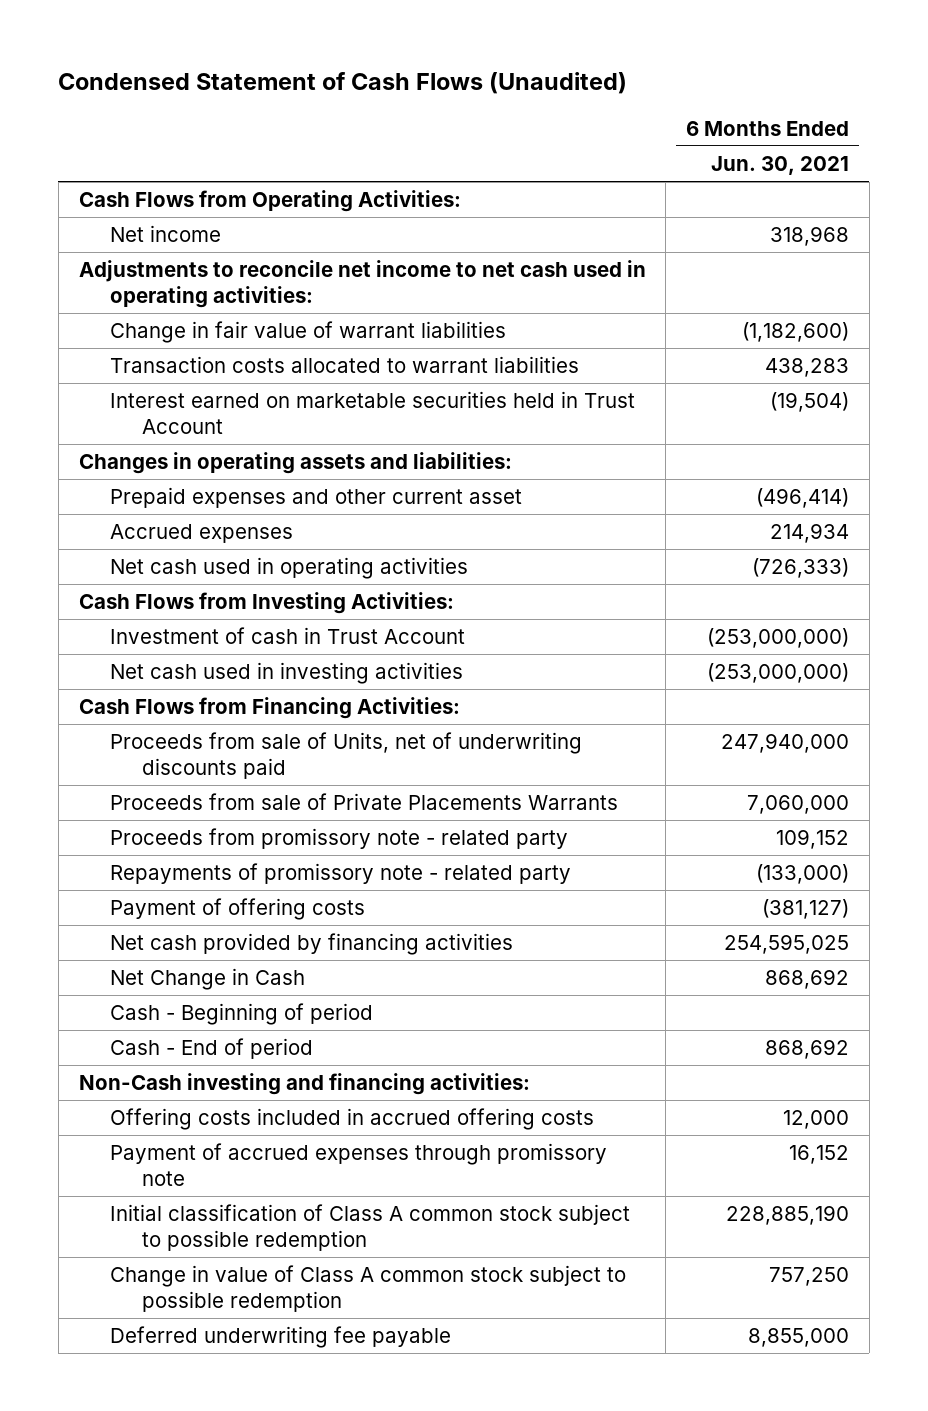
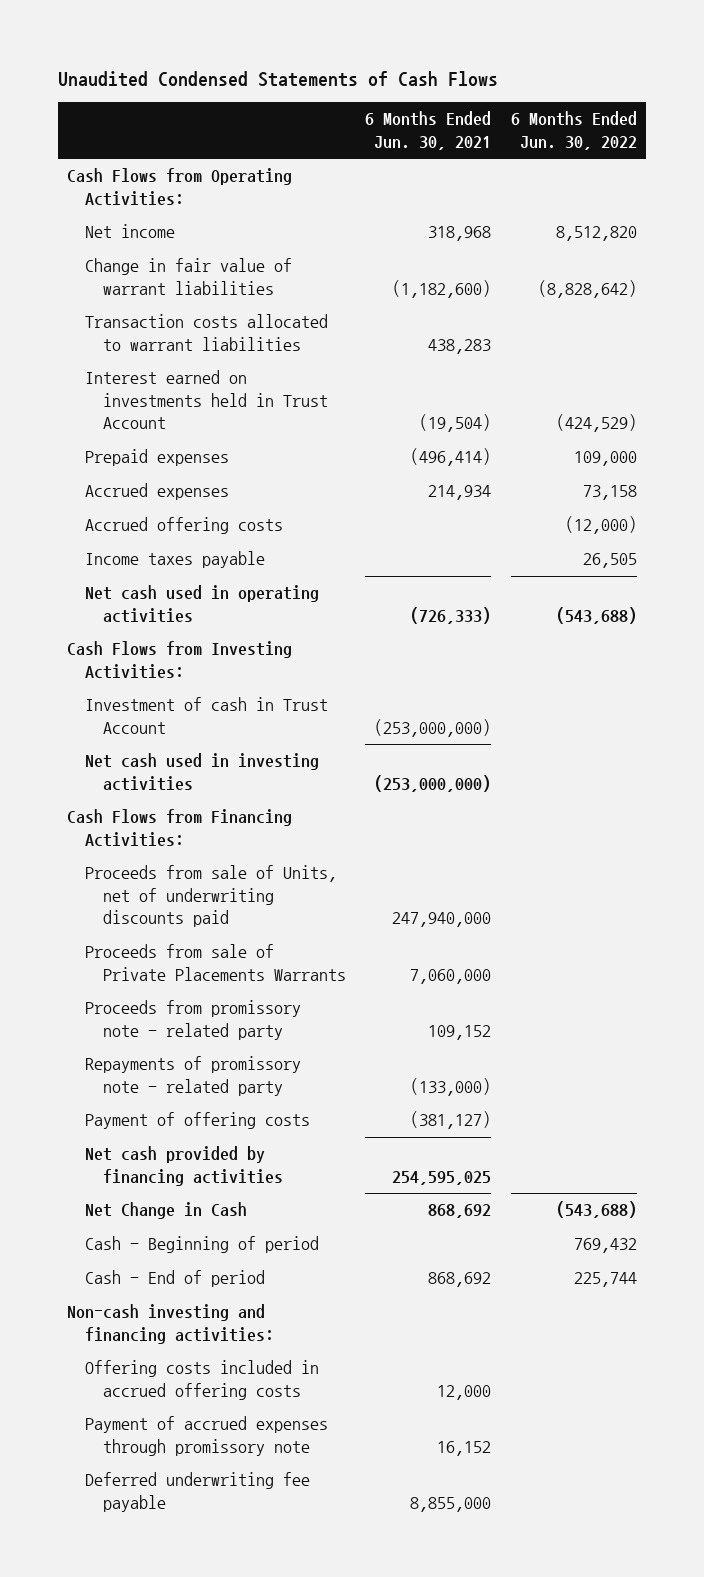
[58,72,628,95] Condensed Statement of Cash Flows (Unaudited) -> [57,70,498,87] Unaudited Condensed Statements of Cash Flows
none -> [510,111,637,150] 6 Months Ended Jun. 30, 2022
[78,260,646,309] Adjustments to reconcile net income to net cash used in operating activities: -> none
[78,452,512,475] Changes in operating assets and liabilities: -> none
[110,391,636,435] Interest earned on marketable securities held in Trust Account -> [85,370,329,430] Interest earned on investments held in Trust Account
[110,487,523,509] Prepaid expenses and other current asset -> [85,449,230,467] Prepaid expenses
none -> [85,517,284,535] Accrued offering costs
none -> [85,551,266,569] Income taxes payable
[78,1073,530,1096] Non-Cash investing and financing activities: -> [67,1304,275,1344] Non-cash investing and financing activities:
[110,1204,631,1252] Initial classification of Class A common stock subject to possible redemption -> none
[110,1265,627,1313] Change in value of Class A common stock subject to possible redemption -> none

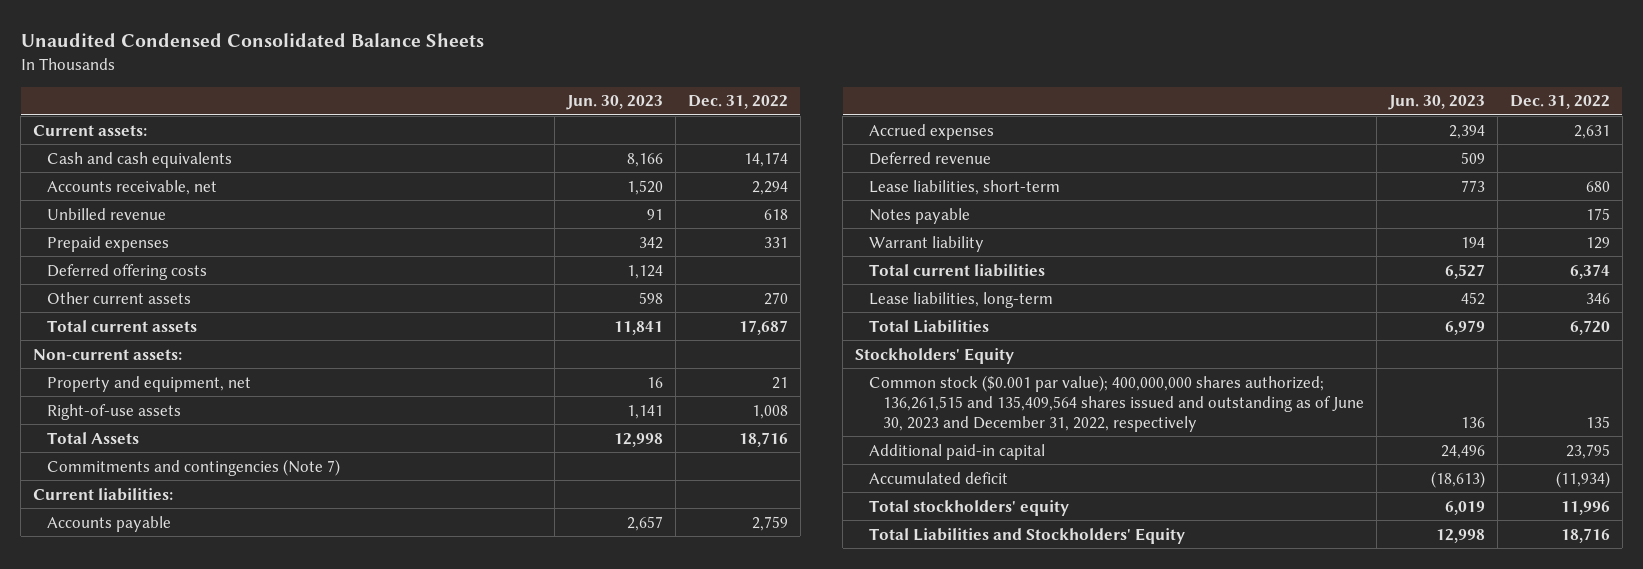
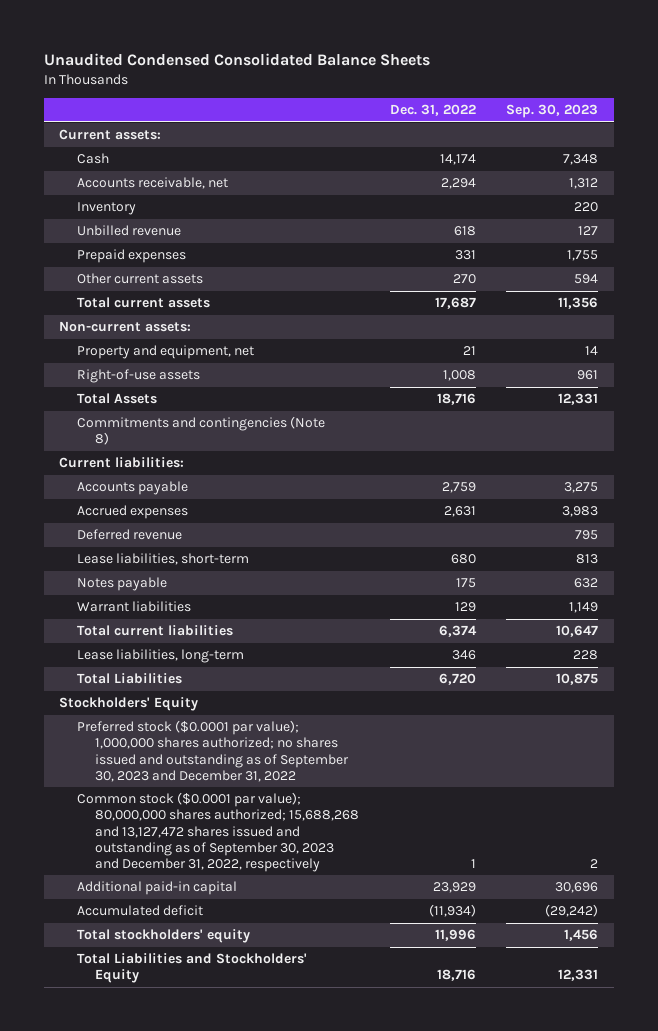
[566,95,664,111] Jun. 30, 2023 -> none
none -> [506,104,599,119] Sep. 30, 2023
[47,151,233,168] Cash and cash equivalents -> [77,153,110,165] Cash
none -> [77,202,137,216] Inventory
[47,263,208,280] Deferred offering costs -> none
[47,458,341,476] Commitments and contingencies (Note 7) -> [77,416,326,446] Commitments and contingencies (Note 8)
[869,235,985,252] Warrant liability -> [77,601,192,613] Warrant liabilities
none -> [77,720,350,782] Preferred stock ($0.0001 par value); 1,000,000 shares authorized; no shares issued and outstanding as of September 30, 2023 and December 31, 2022
[869,374,1365,432] Common stock ($0.001 par value); 400,000,000 shares authorized; 136,261,515 and 135,409,564 shares issued and outstanding as of June 30, 2023 and December 31, 2022, respectively -> [77,792,360,872] Common stock ($0.0001 par value); 80,000,000 shares authorized; 15,688,268 and 13,127,472 shares issued and outstanding as of September 30, 2023 and December 31, 2022, respectively
[1586,415,1611,428] 135 -> [470,858,476,868] 1
[1566,443,1611,459] 23,795 -> [432,882,476,894] 23,929

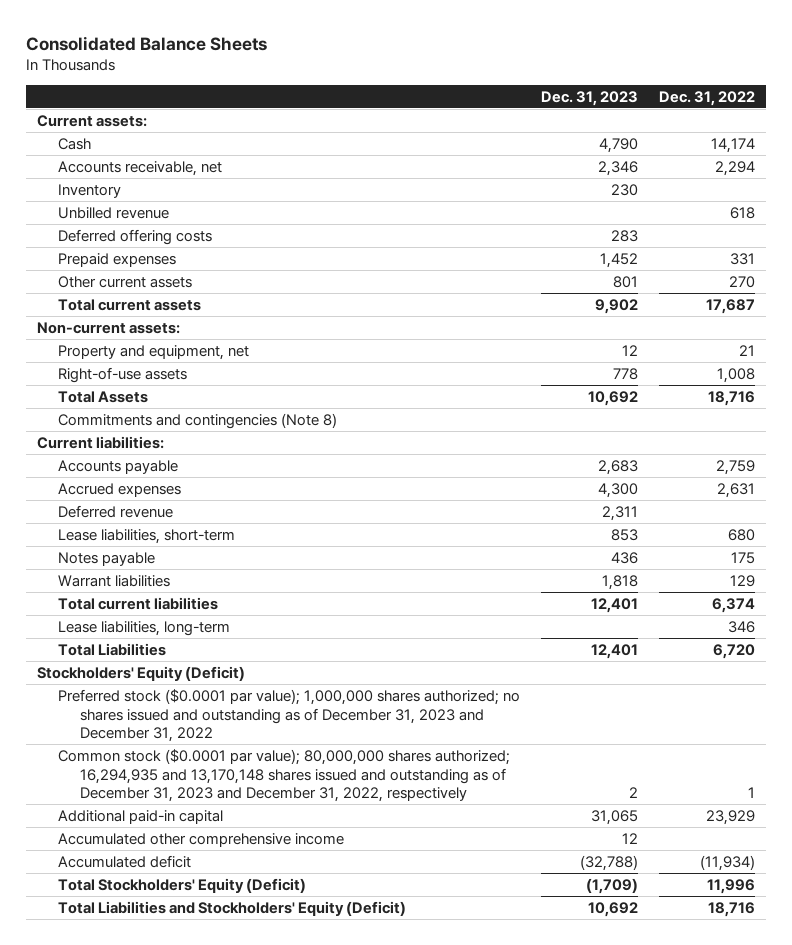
[43,53,430,67] Unaudited Condensed Consolidated Balance Sheets -> [26,35,268,51] Consolidated Balance Sheets
[506,104,599,119] Sep. 30, 2023 -> none
none -> [541,90,639,106] Dec. 31, 2023
none -> [58,228,213,245] Deferred offering costs
[59,697,199,712] Stockholders' Equity -> [36,665,245,681] Stockholders' Equity (Deficit)
[77,720,350,782] Preferred stock ($0.0001 par value); 1,000,000 shares authorized; no shares issued and outstanding as of September 30, 2023 and December 31, 2022 -> [58,688,521,743] Preferred stock ($0.0001 par value); 1,000,000 shares authorized; no shares issued and outstanding as of December 31, 2023 and December 31, 2022
[77,792,360,872] Common stock ($0.0001 par value); 80,000,000 shares authorized; 15,688,268 and 13,127,472 shares issued and outstanding as of September 30, 2023 and December 31, 2022, respectively -> [58,748,511,803] Common stock ($0.0001 par value); 80,000,000 shares authorized; 16,294,935 and 13,170,148 shares issued and outstanding as of December 31, 2023 and December 31, 2022, respectively
none -> [58,832,345,847] Accumulated other comprehensive income
[77,929,251,944] Total stockholders' equity -> [58,877,307,893] Total Stockholders' Equity (Deficit)
[77,953,308,984] Total Liabilities and Stockholders' Equity -> [58,900,407,916] Total Liabilities and Stockholders' Equity (Deficit)

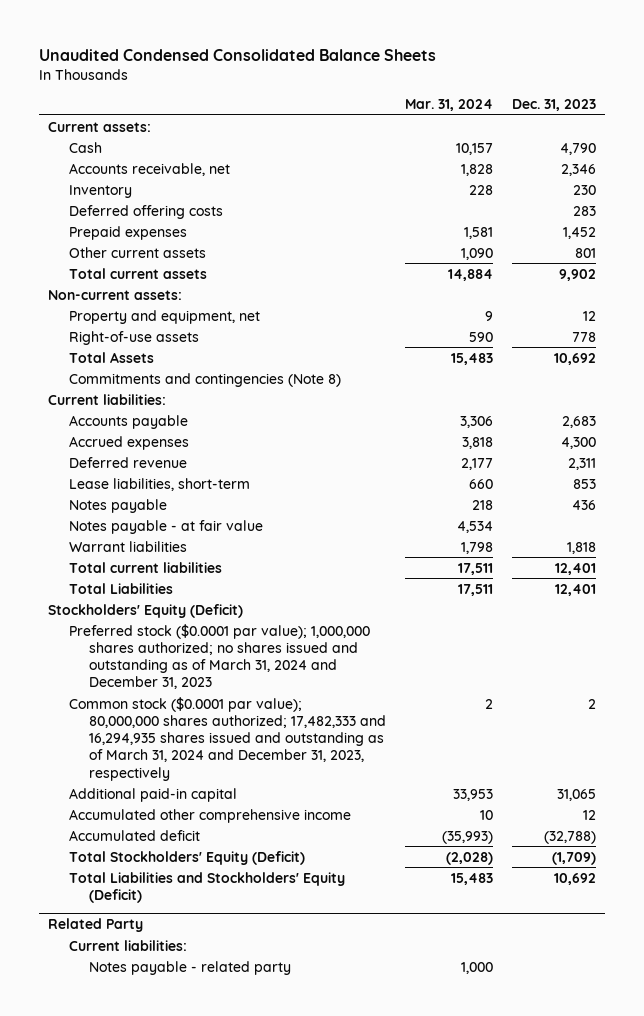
[26,35,268,51] Consolidated Balance Sheets -> [38,48,436,61] Unaudited Condensed Consolidated Balance Sheets
[659,90,756,106] Dec. 31, 2022 -> none
none -> [405,99,494,112] Mar. 31, 2024
[58,206,170,219] Unbilled revenue -> none
none -> [68,519,263,534] Notes payable - at fair value
[58,620,231,636] Lease liabilities, long-term -> none
[58,688,521,743] Preferred stock ($0.0001 par value); 1,000,000 shares authorized; no shares issued and outstanding as of December 31, 2023 and December 31, 2022 -> [68,623,370,690] Preferred stock ($0.0001 par value); 1,000,000 shares authorized; no shares issued and outstanding as of March 31, 2024 and December 31, 2023
[58,748,511,803] Common stock ($0.0001 par value); 80,000,000 shares authorized; 16,294,935 and 13,170,148 shares issued and outstanding as of December 31, 2023 and December 31, 2022, respectively -> [68,696,387,781] Common stock ($0.0001 par value); 80,000,000 shares authorized; 17,482,333 and 16,294,935 shares issued and outstanding as of March 31, 2024 and December 31, 2023, respectively
none -> [48,918,144,933] Related Party
none -> [68,939,187,951] Current liabilities:
none -> [89,960,292,975] Notes payable - related party

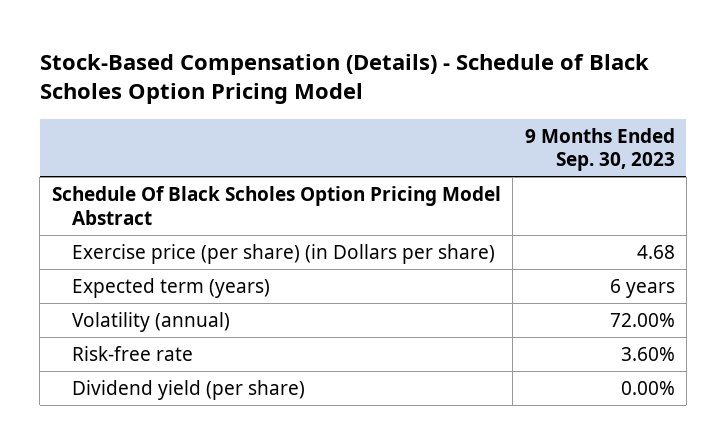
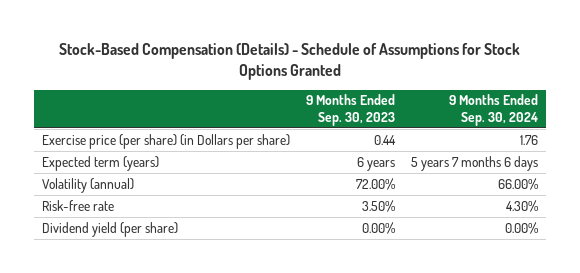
[39,53,649,105] Stock-Based Compensation (Details) - Schedule of Black Scholes Option Pricing Model -> [58,43,520,81] Stock-Based Compensation (Details) - Schedule of Assumptions for Stock Options Granted
none -> [448,94,538,126] 9 Months Ended Sep. 30, 2024
[51,185,501,225] Schedule Of Black Scholes Option Pricing Model Abstract -> none
[636,244,675,259] 4.68 -> [373,134,396,145] 0.44
[620,346,675,361] 3.60% -> [361,199,395,212] 3.50%

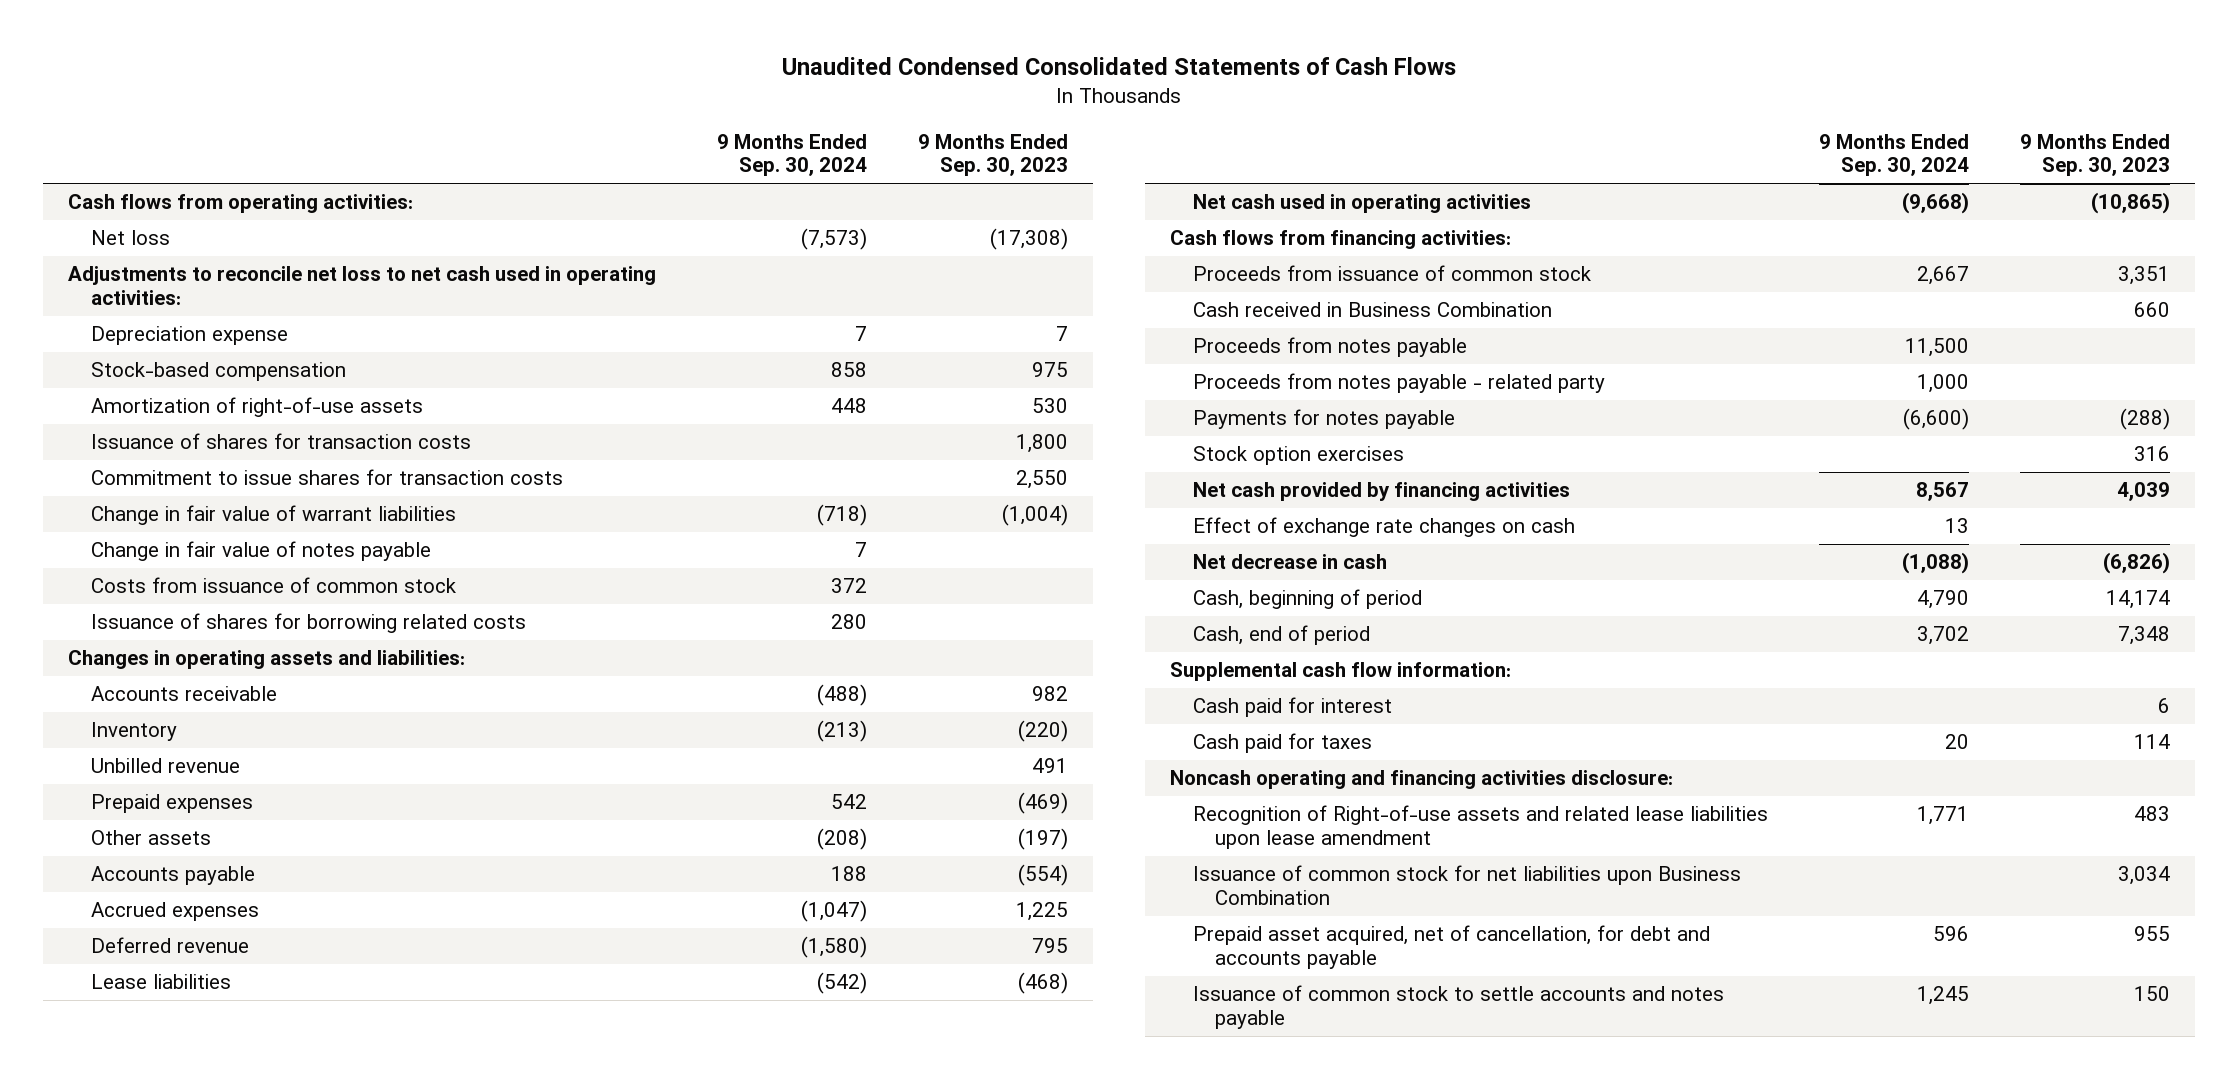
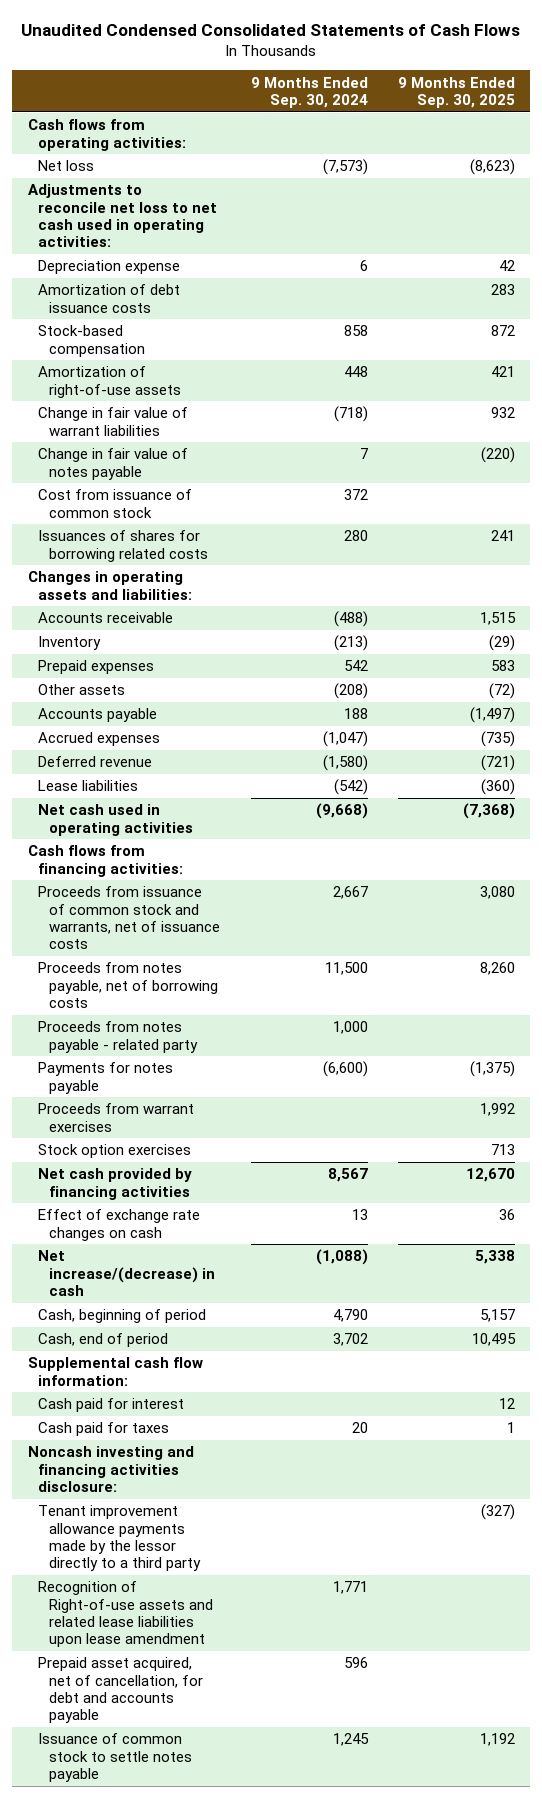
[917,133,1068,177] 9 Months Ended Sep. 30, 2023 -> none
none -> [397,76,515,108] 9 Months Ended Sep. 30, 2025
[854,326,867,342] 7 -> [359,260,368,272] 6
none -> [38,284,181,313] Amortization of debt issuance costs
[90,433,471,450] Issuance of shares for transaction costs -> none
[90,469,563,486] Commitment to issue shares for transaction costs -> none
[90,577,456,594] Costs from issuance of common stock -> [38,489,193,518] Cost from issuance of common stock
[90,613,526,634] Issuance of shares for borrowing related costs -> [38,530,209,562] Issuances of shares for borrowing related costs
[90,758,240,774] Unbilled revenue -> none
[1192,302,1552,318] Cash received in Business Combination -> none
[1192,265,1591,282] Proceeds from issuance of common stock -> [38,886,221,950] Proceeds from issuance of common stock and warrants, net of issuance costs
[1192,337,1467,358] Proceeds from notes payable -> [38,962,219,1008] Proceeds from notes payable, net of borrowing costs
none -> [38,1103,195,1132] Proceeds from warrant exercises
[1192,554,1387,570] Net decrease in cash -> [38,1250,216,1296] Net increase/(decrease) in cash
[1170,770,1674,790] Noncash operating and financing activities disclosure: -> [27,1446,194,1492] Noncash investing and financing activities disclosure:
none -> [38,1505,202,1572] Tenant improvement allowance payments made by the lessor directly to a third party
[1192,865,1741,906] Issuance of common stock for net liabilities upon Business Combination -> none
[1192,985,1724,1030] Issuance of common stock to settle accounts and notes payable -> [38,1733,193,1782] Issuance of common stock to settle notes payable

